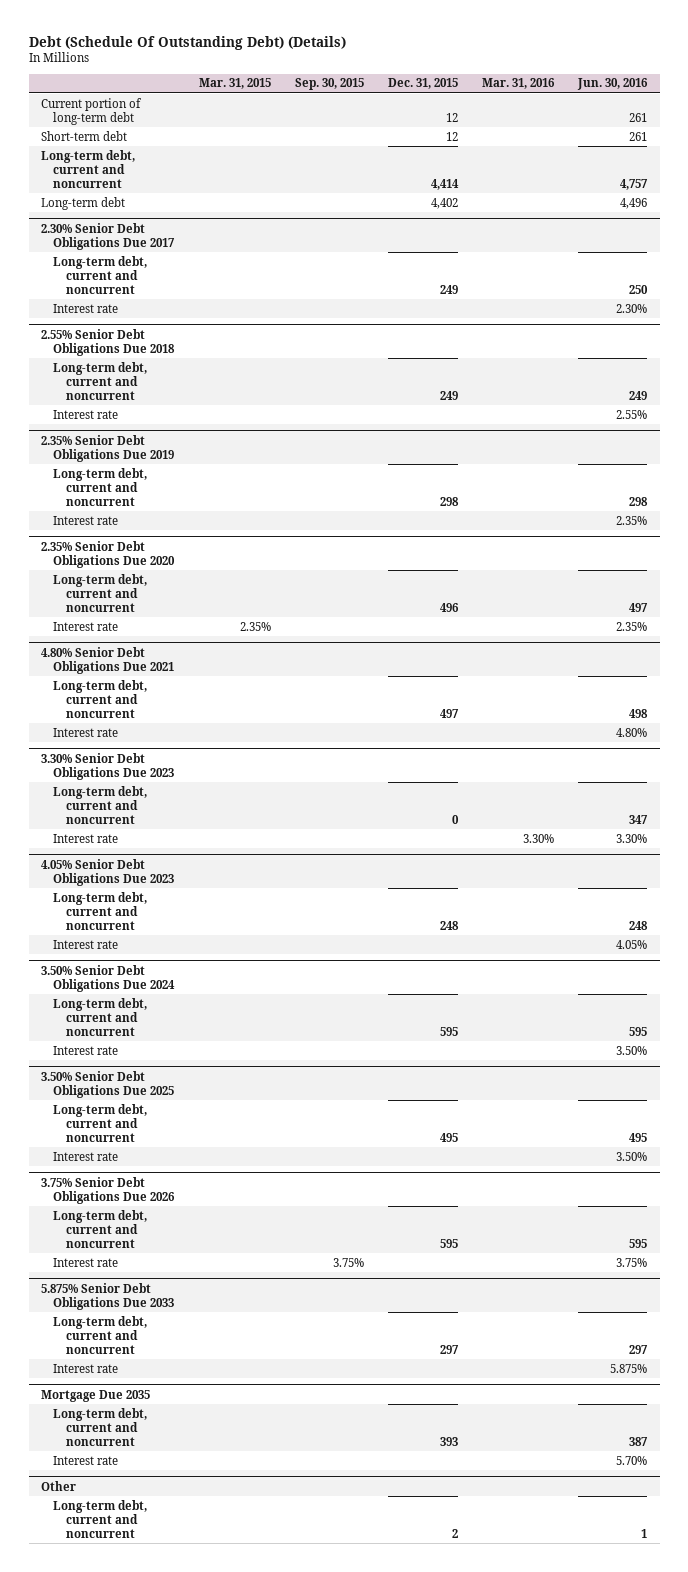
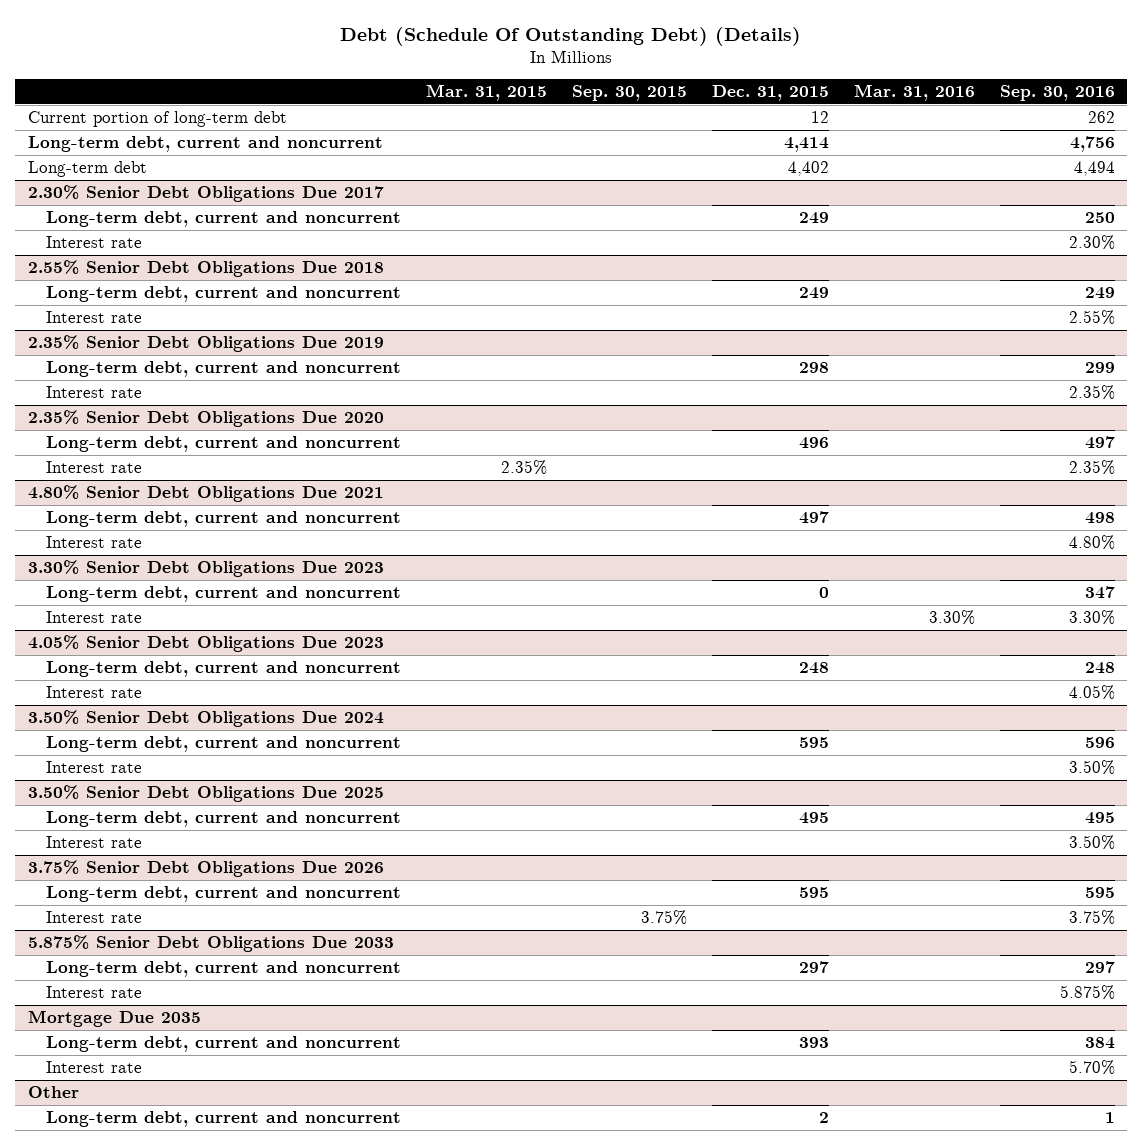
[577,78,649,91] Jun. 30, 2016 -> none
none -> [999,84,1115,101] Sep. 30, 2016
[40,130,127,141] Short-term debt -> none

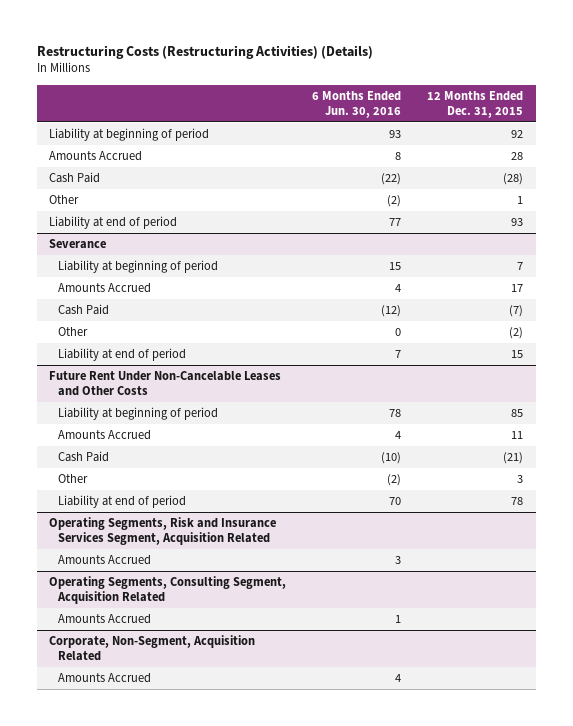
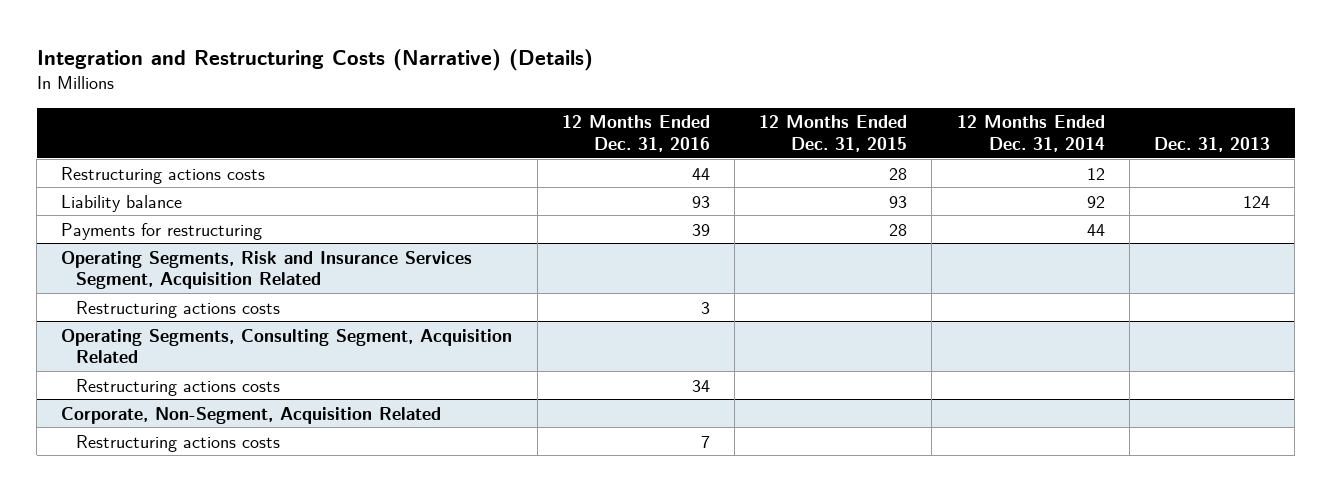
[36,44,373,59] Restructuring Costs (Restructuring Activities) (Details) -> [36,48,593,71] Integration and Restructuring Costs (Narrative) (Details)
[312,90,402,118] 6 Months Ended Jun. 30, 2016 -> none
none -> [561,115,710,153] 12 Months Ended Dec. 31, 2016
none -> [956,115,1105,153] 12 Months Ended Dec. 31, 2014
none -> [1153,137,1270,153] Dec. 31, 2013
[49,128,210,142] Liability at beginning of period -> none
[49,172,101,184] Cash Paid -> none
[49,195,80,205] Other -> none
[49,216,178,230] Liability at end of period -> none
[49,239,107,250] Severance -> none
[58,260,219,274] Liability at beginning of period -> none
[58,283,152,294] Amounts Accrued -> none
[58,304,110,316] Cash Paid -> none
[58,327,89,337] Other -> none
[58,348,187,362] Liability at end of period -> none
[49,371,282,397] Future Rent Under Non-Cancelable Leases and Other Costs -> none
[58,407,219,421] Liability at beginning of period -> none
[58,430,152,441] Amounts Accrued -> none
[58,451,110,463] Cash Paid -> none
[58,474,89,484] Other -> none
[58,495,187,509] Liability at end of period -> none
[49,151,143,162] Amounts Accrued -> [61,166,266,184] Restructuring actions costs
none -> [61,194,183,212] Liability balance
none -> [61,222,263,240] Payments for restructuring
[58,555,152,566] Amounts Accrued -> [75,300,280,318] Restructuring actions costs
[58,614,152,625] Amounts Accrued -> [75,378,280,396] Restructuring actions costs
[58,673,152,684] Amounts Accrued -> [75,434,280,452] Restructuring actions costs

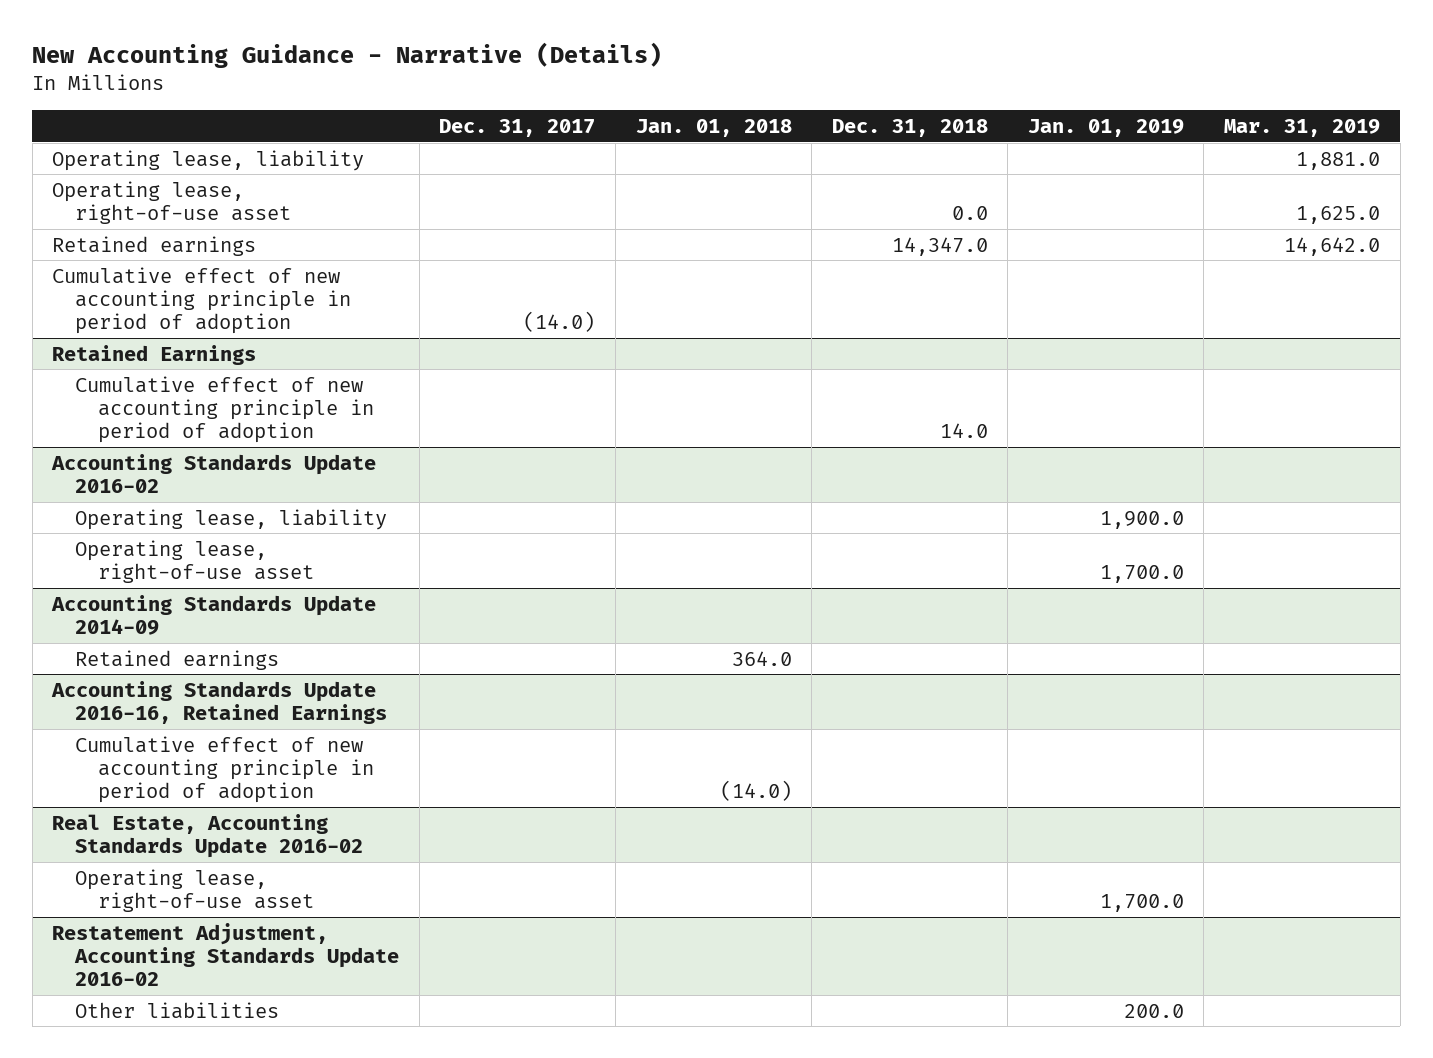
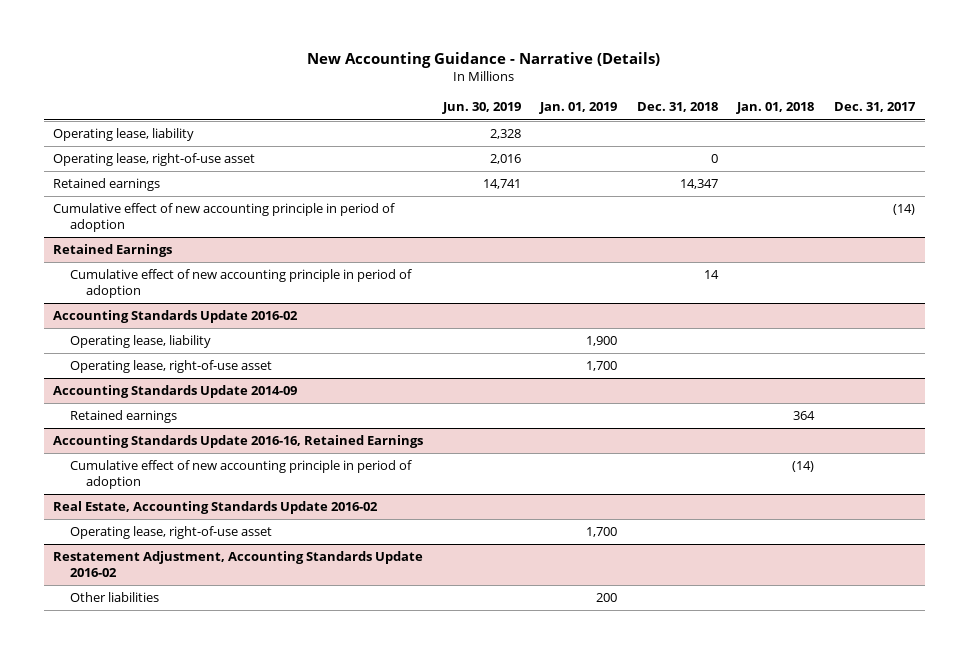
[1224,119,1381,138] Mar. 31, 2019 -> none
none -> [441,102,521,115] Jun. 30, 2019
[951,205,988,220] 0.0 -> [710,154,718,164] 0
[891,236,988,256] 14,347.0 -> [679,179,718,190] 14,347
[523,311,596,333] (14.0) -> [892,204,915,216] (14)
[939,423,988,439] 14.0 -> [703,270,719,280] 14
[1099,510,1184,529] 1,900.0 -> [586,336,618,347] 1,900
[1099,564,1184,583] 1,700.0 -> [586,361,618,372] 1,700
[731,650,792,666] 364.0 -> [793,411,816,421] 364
[719,780,792,802] (14.0) -> [792,461,815,473] (14)
[1099,893,1184,912] 1,700.0 -> [586,527,618,538] 1,700
[1123,1003,1184,1018] 200.0 -> [596,593,618,603] 200

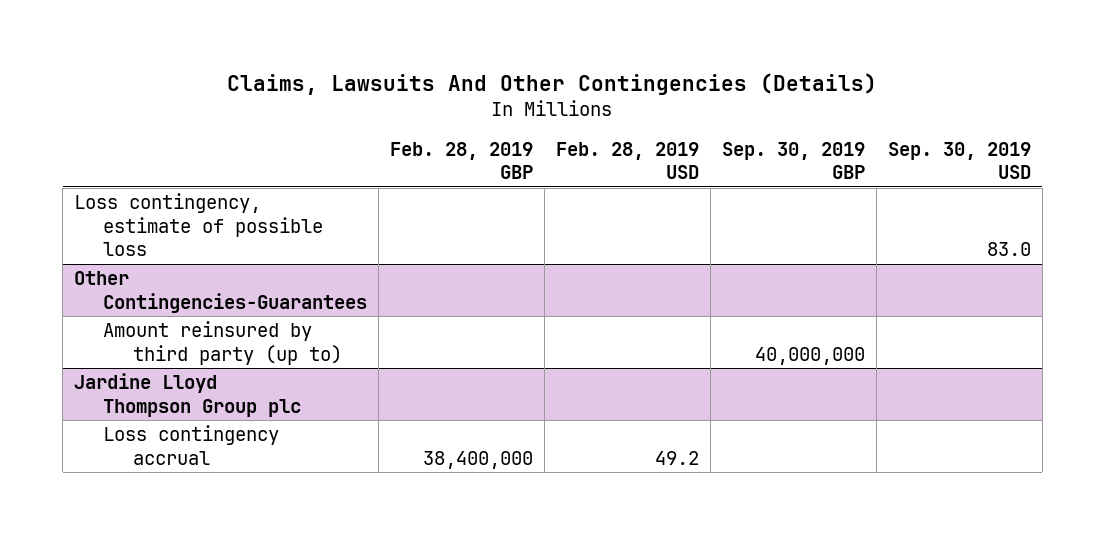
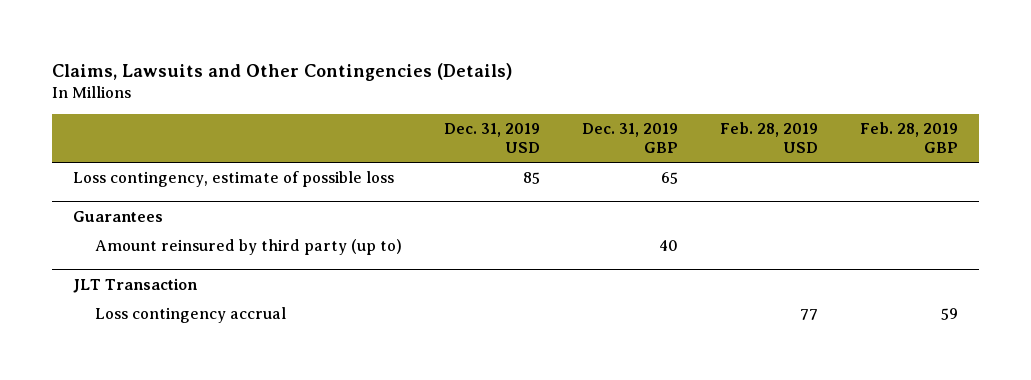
[227,73,878,96] Claims, Lawsuits And Other Contingencies (Details) -> [52,62,513,81] Claims, Lawsuits and Other Contingencies (Details)
[721,141,865,180] Sep. 30, 2019 GBP -> none
[887,141,1031,180] Sep. 30, 2019 USD -> none
none -> [444,122,541,154] Dec. 31, 2019 USD
none -> [582,122,679,154] Dec. 31, 2019 GBP
[74,271,368,313] Other Contingencies-Guarantees -> [73,210,164,222] Guarantees
[74,373,302,417] Jardine Lloyd Thompson Group plc -> [73,277,199,293] JLT Transaction
[423,450,534,469] 38,400,000 -> [941,308,959,321] 59
[655,450,700,465] 49.2 -> [800,309,819,321] 77

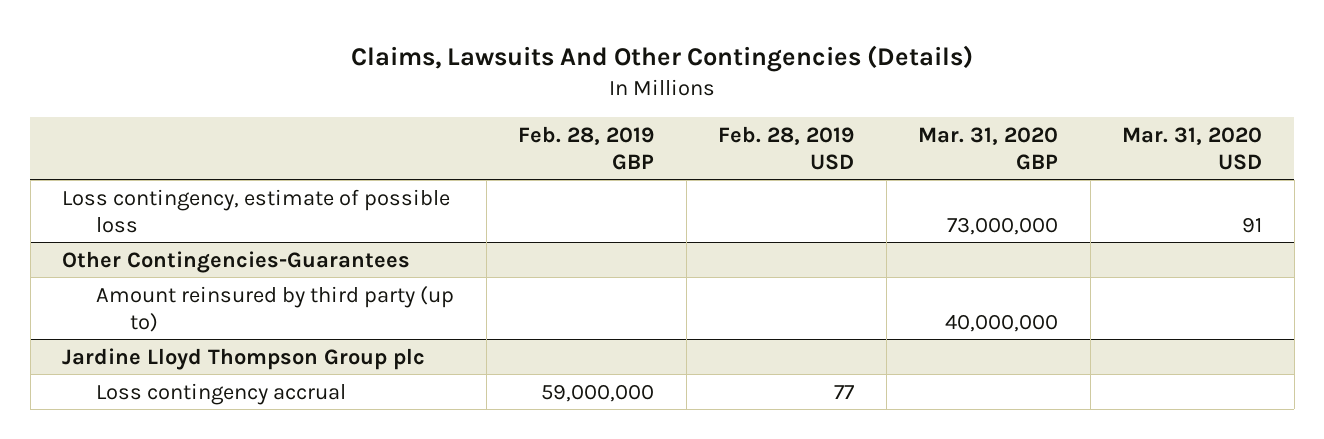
[52,62,513,81] Claims, Lawsuits and Other Contingencies (Details) -> [351,44,974,72] Claims, Lawsuits And Other Contingencies (Details)
[444,122,541,154] Dec. 31, 2019 USD -> none
[582,122,679,154] Dec. 31, 2019 GBP -> none
none -> [918,126,1059,170] Mar. 31, 2020 GBP
none -> [1122,126,1263,170] Mar. 31, 2020 USD
[73,210,164,222] Guarantees -> [62,250,411,273] Other Contingencies-Guarantees
[73,277,199,293] JLT Transaction -> [62,347,426,370] Jardine Lloyd Thompson Group plc
[941,308,959,321] 59 -> [541,383,655,402] 59,000,000

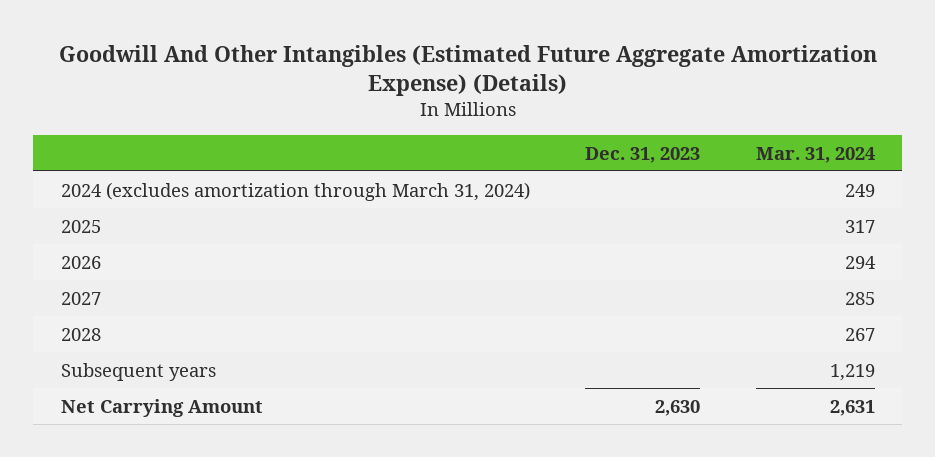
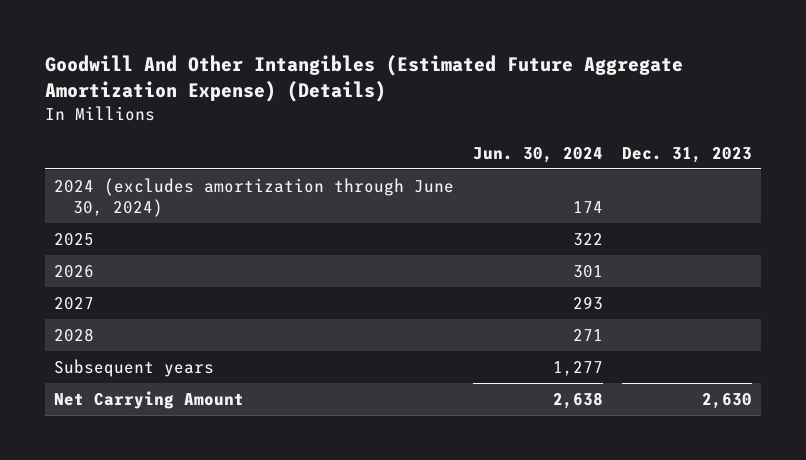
[755,146,875,163] Mar. 31, 2024 -> none
none -> [472,146,603,163] Jun. 30, 2024
[60,181,530,201] 2024 (excludes amortization through March 31, 2024) -> [54,177,455,218] 2024 (excludes amortization through June 30, 2024)

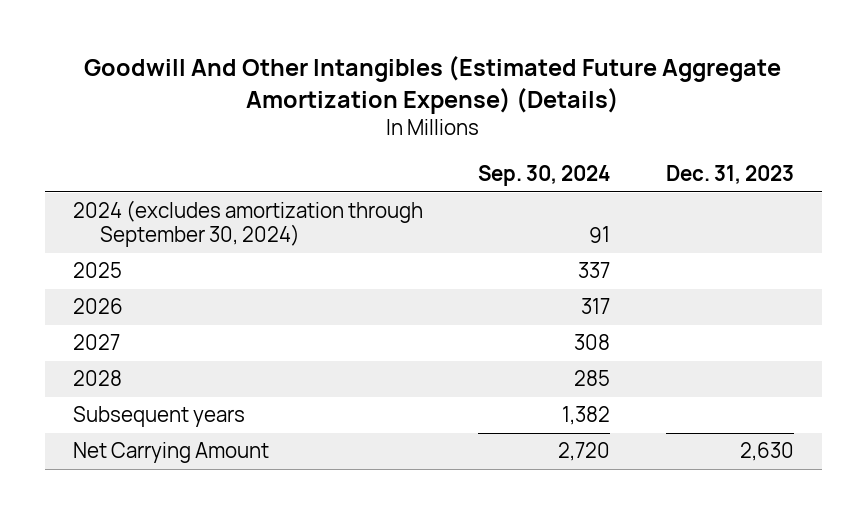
[472,146,603,163] Jun. 30, 2024 -> none
none -> [478,165,611,187] Sep. 30, 2024
[54,177,455,218] 2024 (excludes amortization through June 30, 2024) -> [72,200,423,248] 2024 (excludes amortization through September 30, 2024)

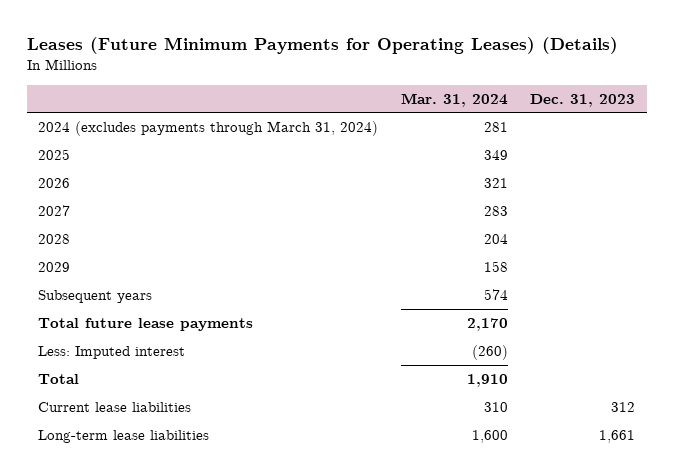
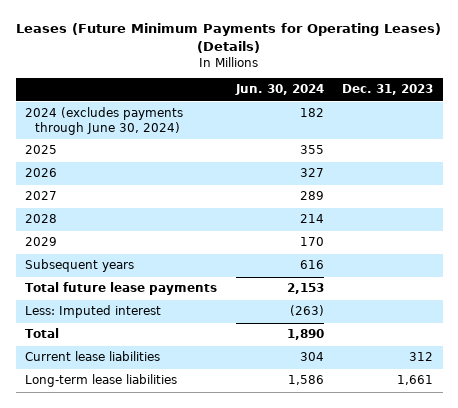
[400,92,508,107] Mar. 31, 2024 -> none
none -> [234,84,324,96] Jun. 30, 2024
[38,120,379,136] 2024 (excludes payments through March 31, 2024) -> [25,107,184,136] 2024 (excludes payments through June 30, 2024)

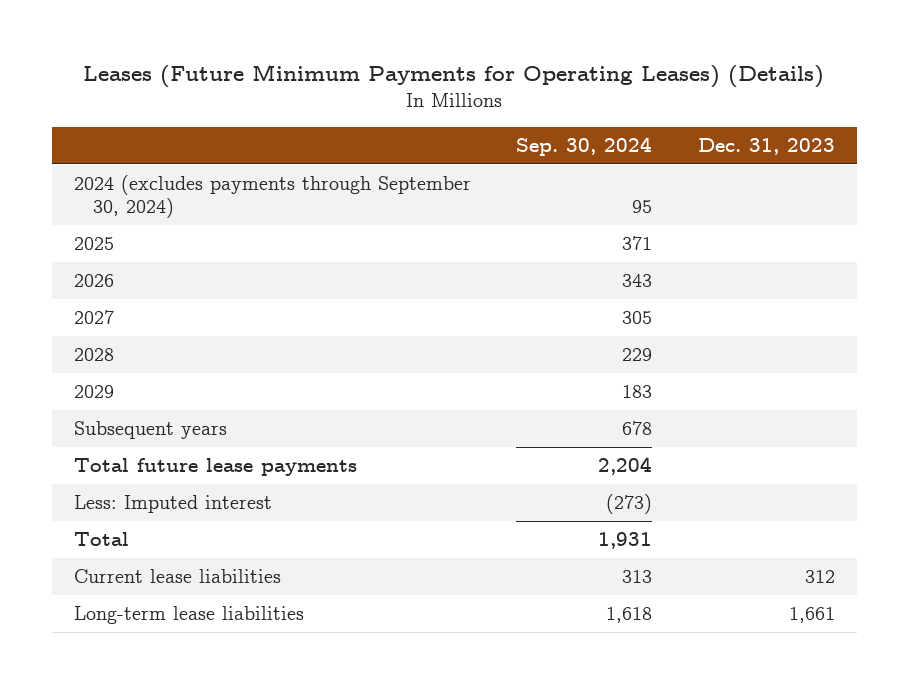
[234,84,324,96] Jun. 30, 2024 -> none
none -> [516,136,653,156] Sep. 30, 2024
[25,107,184,136] 2024 (excludes payments through June 30, 2024) -> [74,175,472,218] 2024 (excludes payments through September 30, 2024)

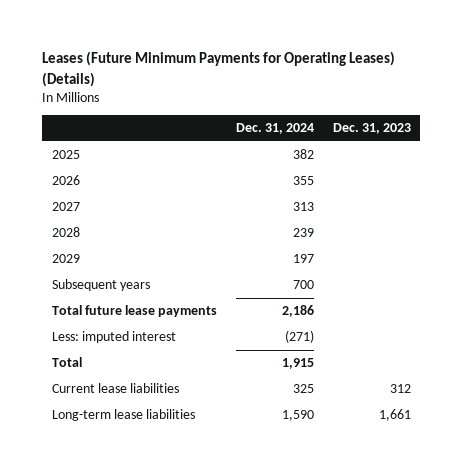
[516,136,653,156] Sep. 30, 2024 -> none
none -> [235,123,314,135] Dec. 31, 2024
[74,175,472,218] 2024 (excludes payments through September 30, 2024) -> none
[74,495,273,514] Less: Imputed interest -> [51,331,176,344] Less: imputed interest

